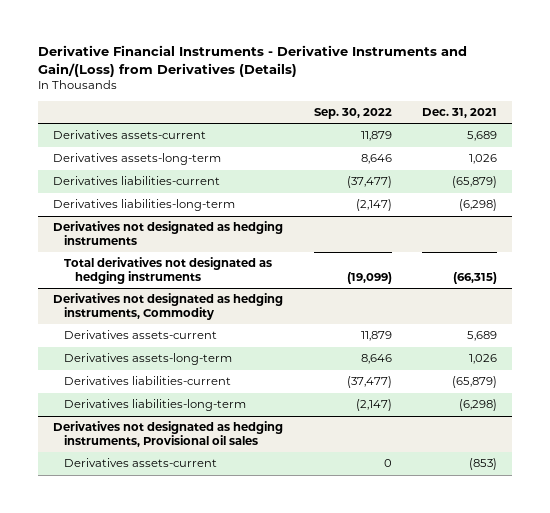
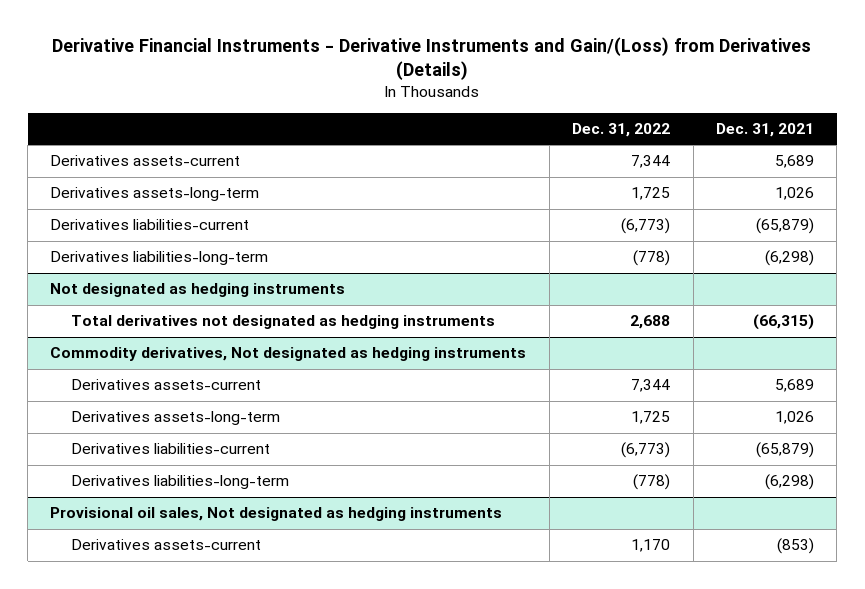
[313,108,392,120] Sep. 30, 2022 -> none
none -> [572,123,671,138] Dec. 31, 2022
[53,221,284,246] Derivatives not designated as hedging instruments -> [50,283,346,298] Not designated as hedging instruments
[53,293,284,321] Derivatives not designated as hedging instruments, Commodity -> [50,347,527,362] Commodity derivatives, Not designated as hedging instruments
[53,421,284,448] Derivatives not designated as hedging instruments, Provisional oil sales -> [50,507,503,522] Provisional oil sales, Not designated as hedging instruments

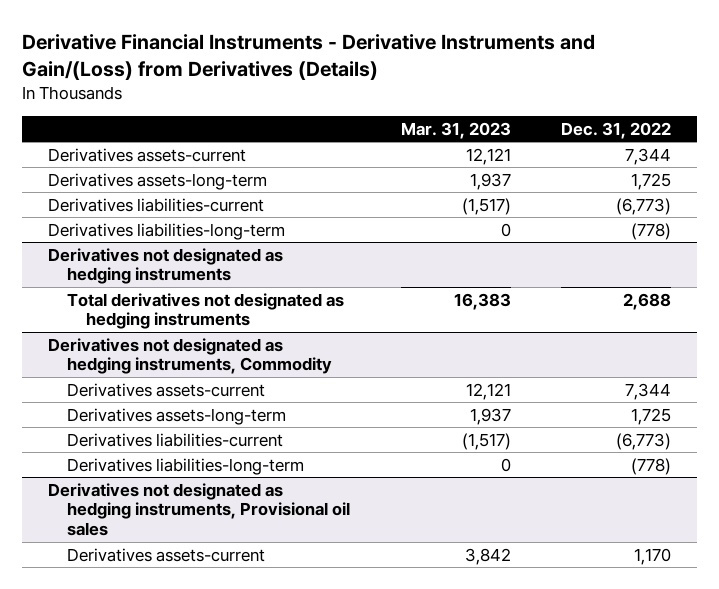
[716,123,815,138] Dec. 31, 2021 -> none
none -> [400,121,511,139] Mar. 31, 2023
[50,283,346,298] Not designated as hedging instruments -> [47,247,283,285] Derivatives not designated as hedging instruments
[50,347,527,362] Commodity derivatives, Not designated as hedging instruments -> [47,337,332,375] Derivatives not designated as hedging instruments, Commodity
[50,507,503,522] Provisional oil sales, Not designated as hedging instruments -> [47,482,350,537] Derivatives not designated as hedging instruments, Provisional oil sales

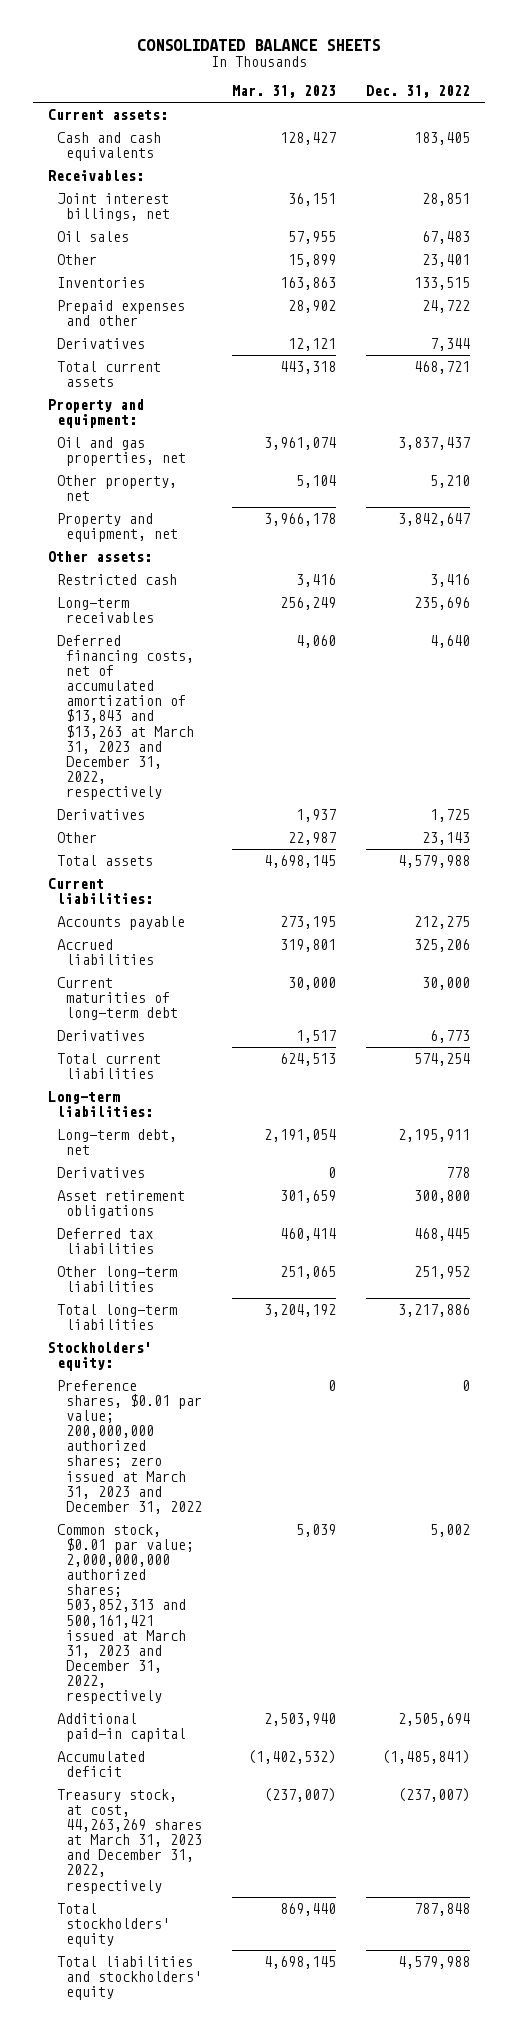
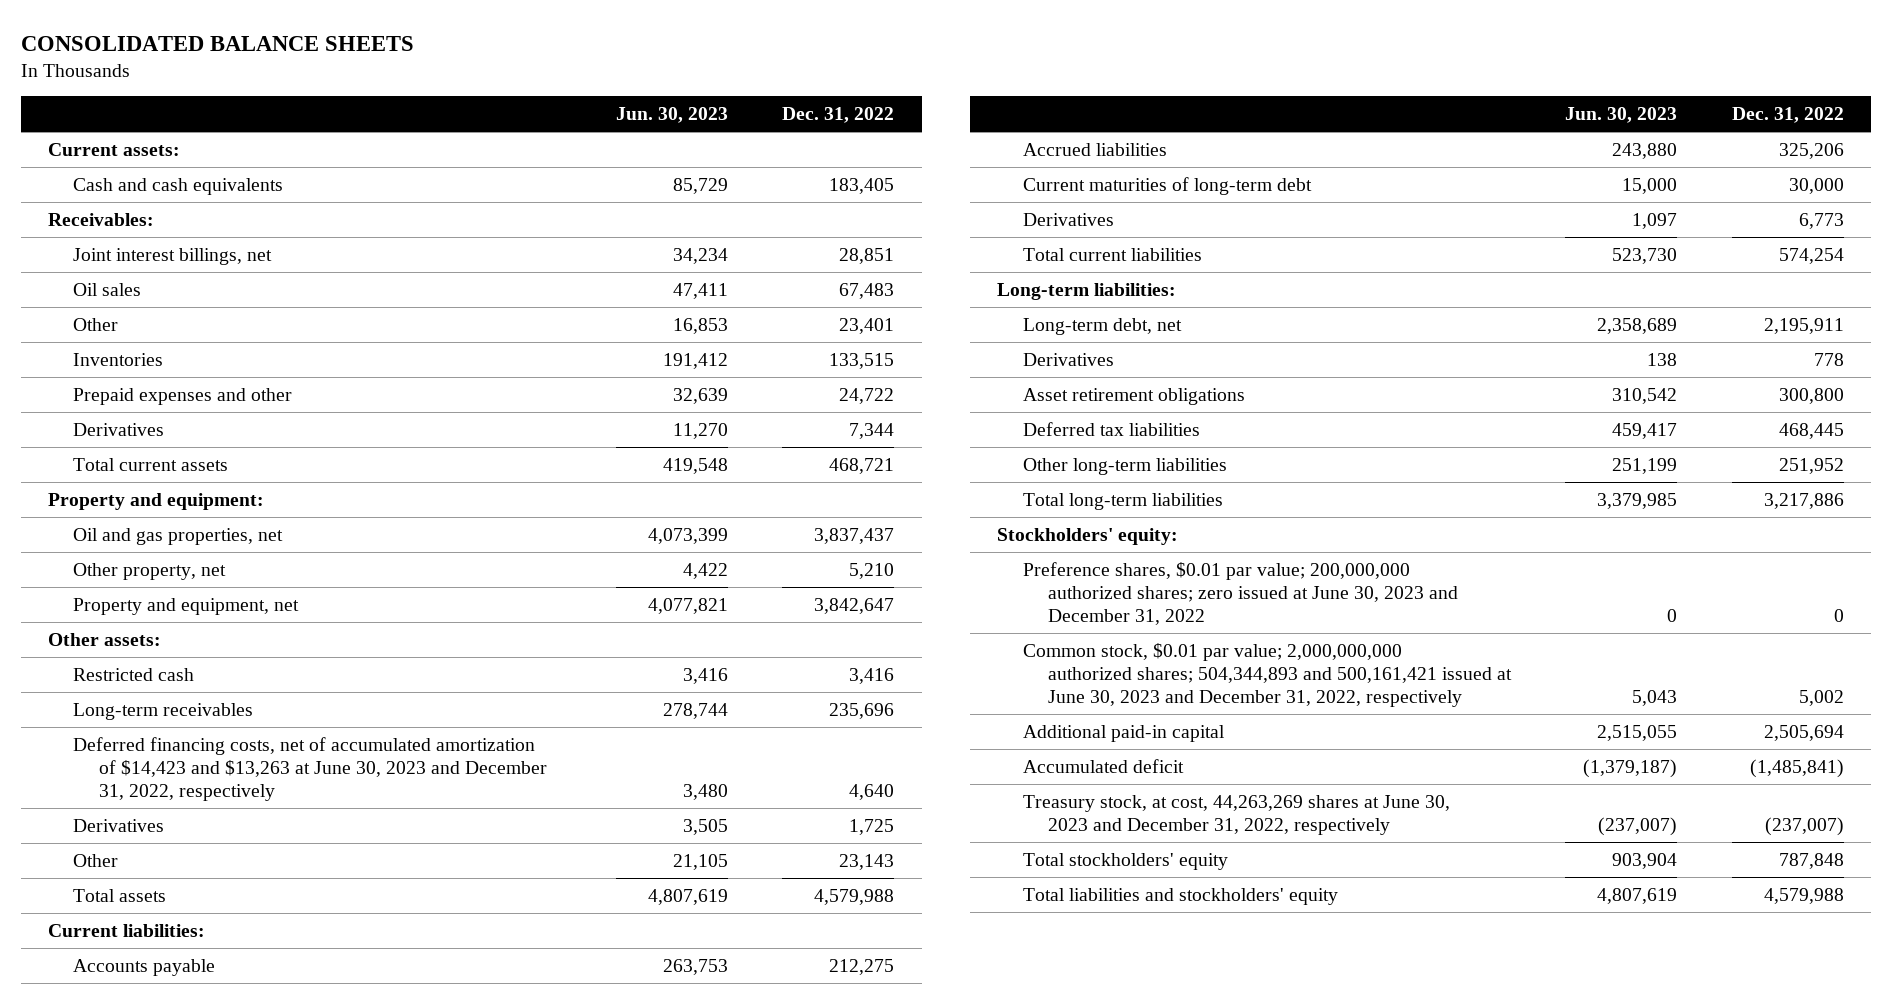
[231,85,336,99] Mar. 31, 2023 -> none
none -> [616,106,729,123] Jun. 30, 2023
[56,635,194,800] Deferred financing costs, net of accumulated amortization of $13,843 and $13,263 at March 31, 2023 and December 31, 2022, respectively -> [73,736,547,801] Deferred financing costs, net of accumulated amortization of $14,423 and $13,263 at June 30, 2023 and December 31, 2022, respectively
[56,1380,202,1514] Preference shares, $0.01 par value; 200,000,000 authorized shares; zero issued at March 31, 2023 and December 31, 2022 -> [1022,561,1459,625] Preference shares, $0.01 par value; 200,000,000 authorized shares; zero issued at June 30, 2023 and December 31, 2022
[56,1524,194,1704] Common stock, $0.01 par value; 2,000,000,000 authorized shares; 503,852,313 and 500,161,421 issued at March 31, 2023 and December 31, 2022, respectively -> [1022,642,1513,707] Common stock, $0.01 par value; 2,000,000,000 authorized shares; 504,344,893 and 500,161,421 issued at June 30, 2023 and December 31, 2022, respectively
[56,1789,202,1894] Treasury stock, at cost, 44,263,269 shares at March 31, 2023 and December 31, 2022, respectively -> [1022,794,1450,835] Treasury stock, at cost, 44,263,269 shares at June 30, 2023 and December 31, 2022, respectively

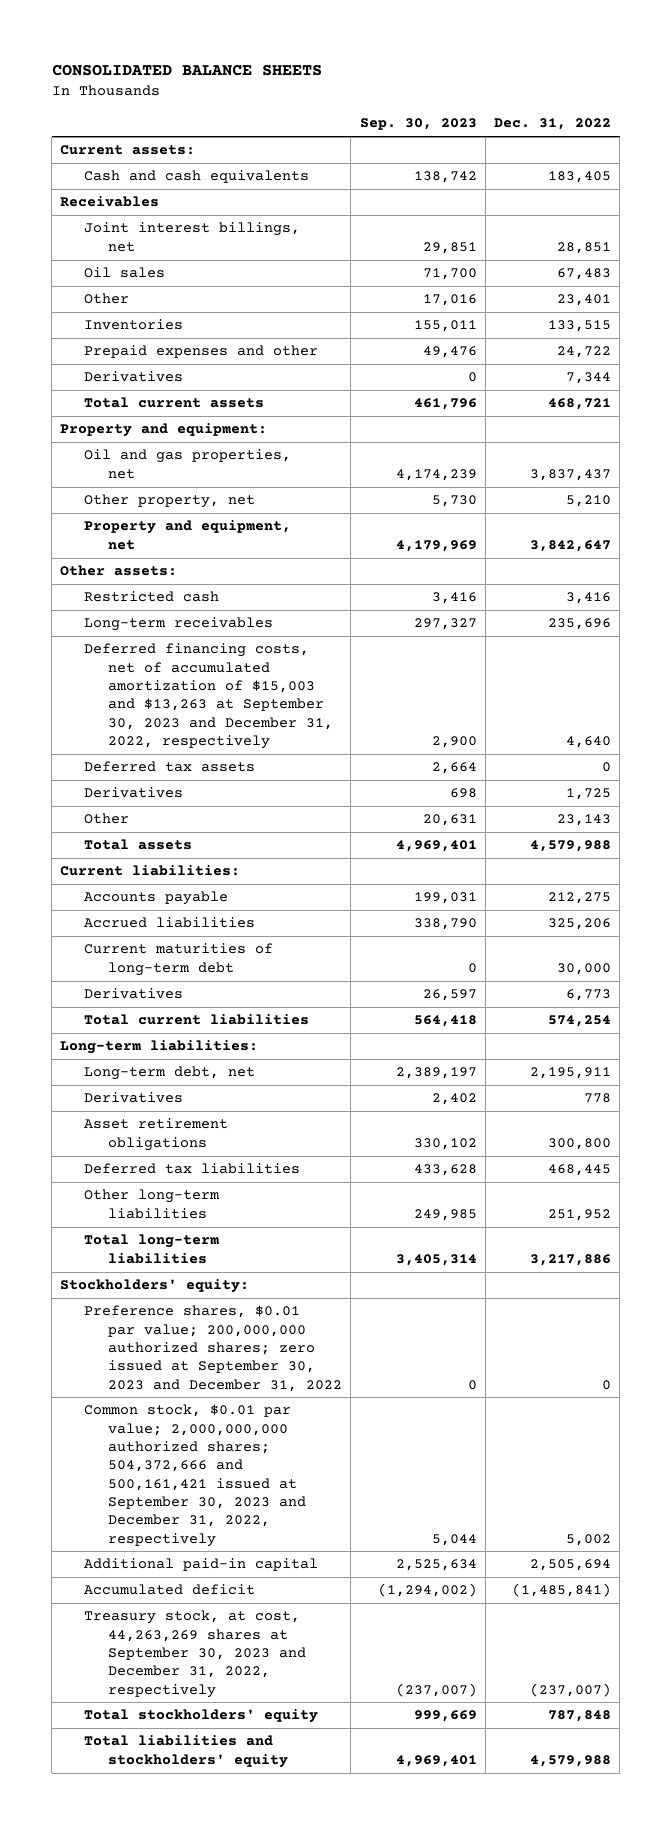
[616,106,729,123] Jun. 30, 2023 -> none
none -> [359,118,477,131] Sep. 30, 2023
[47,212,154,226] Receivables: -> [60,196,160,208] Receivables
[73,736,547,801] Deferred financing costs, net of accumulated amortization of $14,423 and $13,263 at June 30, 2023 and December 31, 2022, respectively -> [84,643,333,749] Deferred financing costs, net of accumulated amortization of $15,003 and $13,263 at September 30, 2023 and December 31, 2022, respectively
none -> [84,761,256,773] Deferred tax assets
[1022,561,1459,625] Preference shares, $0.01 par value; 200,000,000 authorized shares; zero issued at June 30, 2023 and December 31, 2022 -> [84,1305,342,1392] Preference shares, $0.01 par value; 200,000,000 authorized shares; zero issued at September 30, 2023 and December 31, 2022
[1022,642,1513,707] Common stock, $0.01 par value; 2,000,000,000 authorized shares; 504,344,893 and 500,161,421 issued at June 30, 2023 and December 31, 2022, respectively -> [84,1404,306,1547] Common stock, $0.01 par value; 2,000,000,000 authorized shares; 504,372,666 and 500,161,421 issued at September 30, 2023 and December 31, 2022, respectively
[1022,794,1450,835] Treasury stock, at cost, 44,263,269 shares at June 30, 2023 and December 31, 2022, respectively -> [84,1610,306,1698] Treasury stock, at cost, 44,263,269 shares at September 30, 2023 and December 31, 2022, respectively

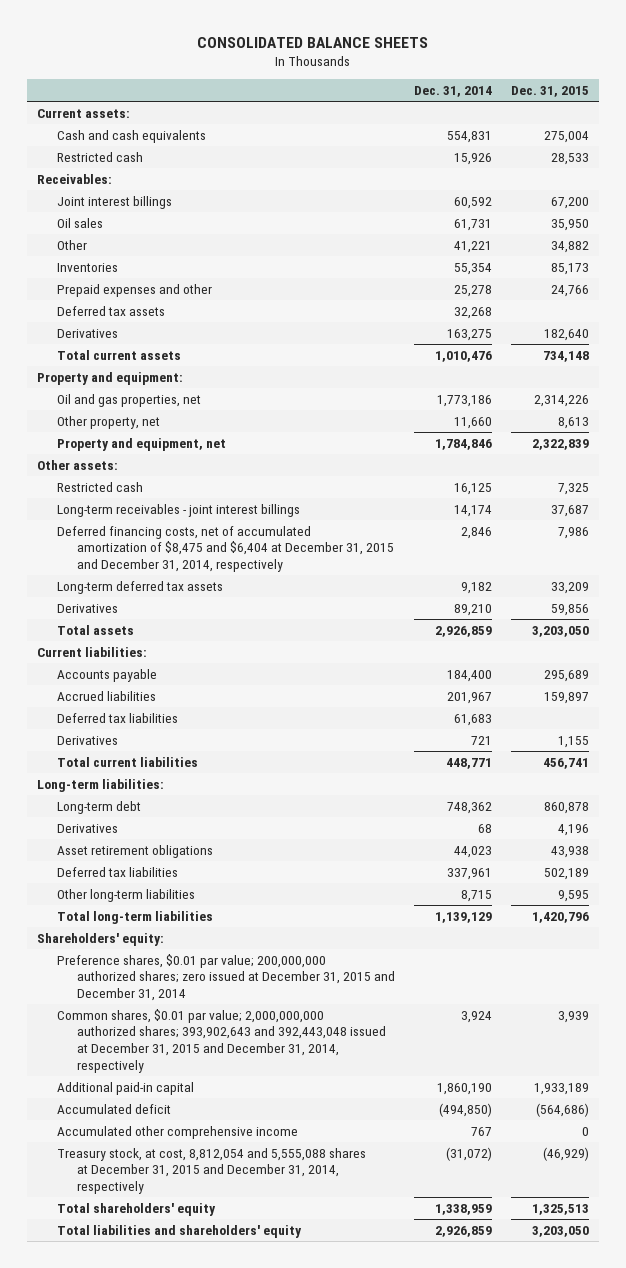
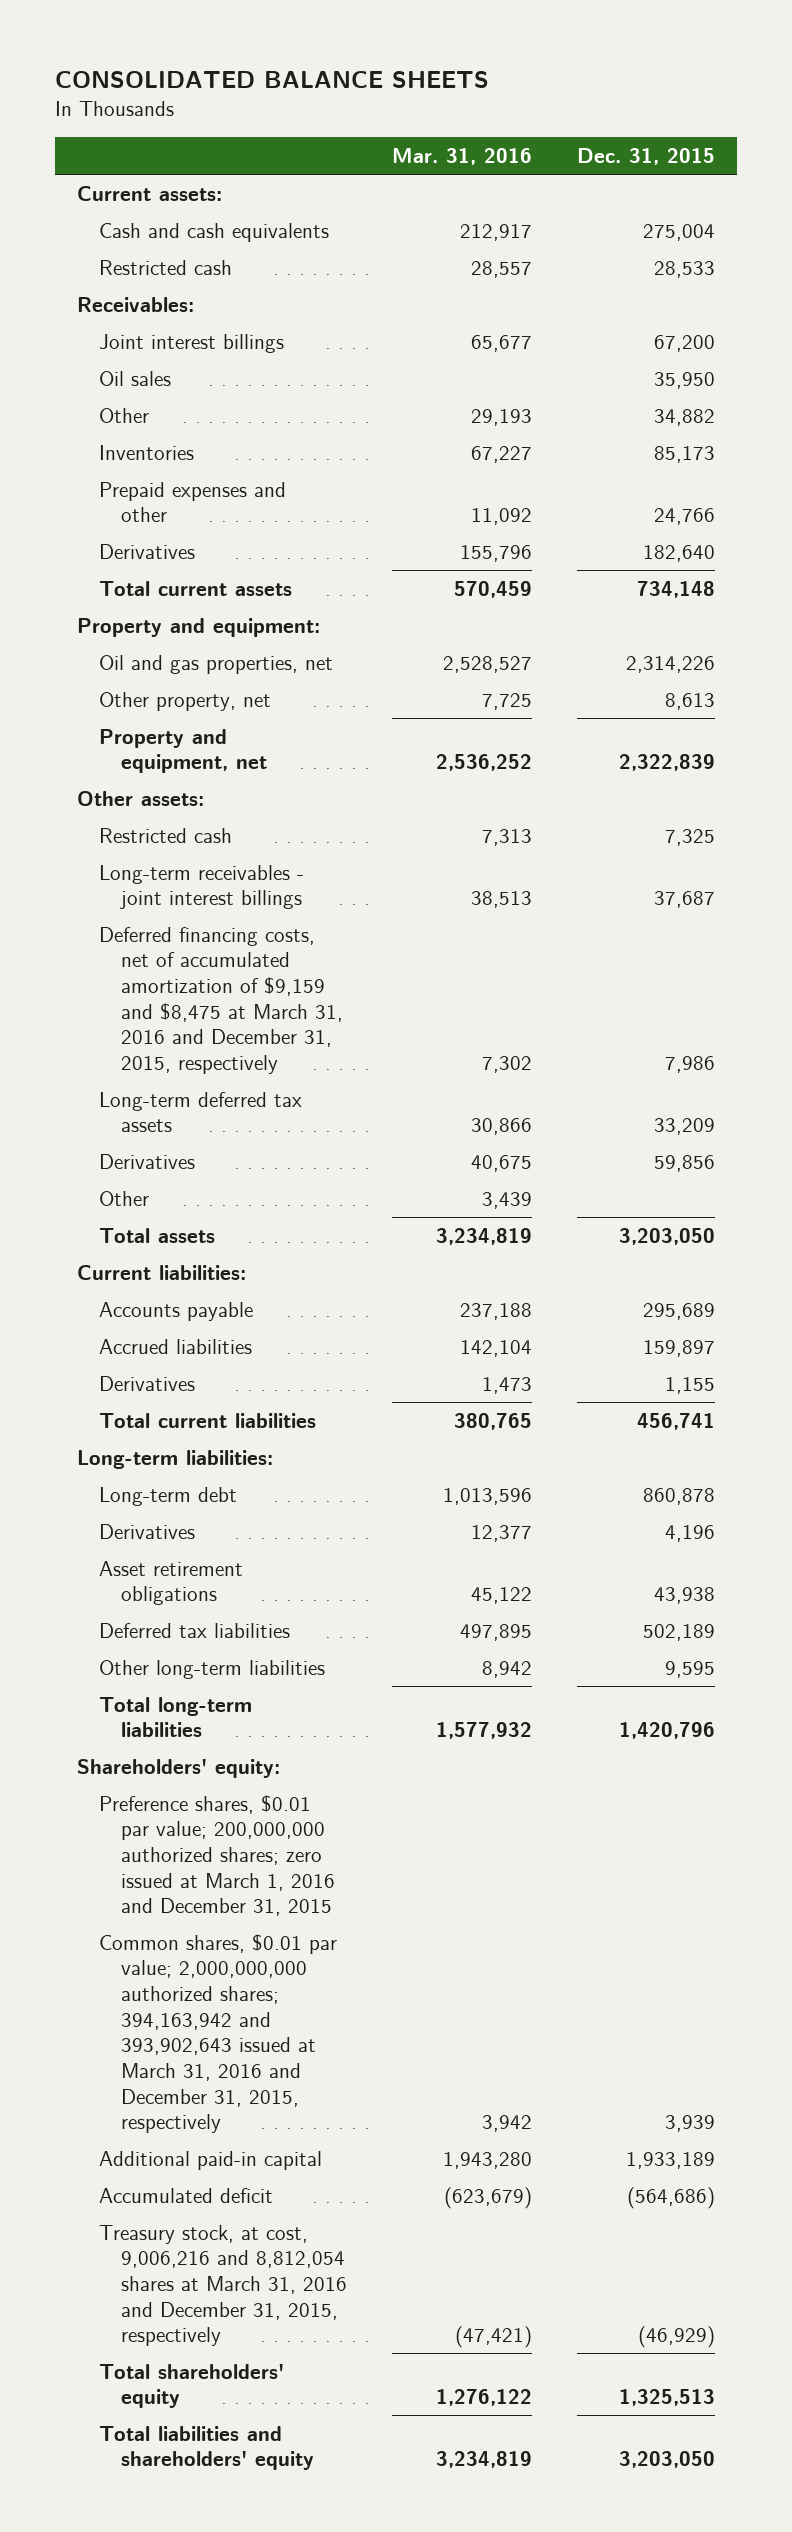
[414,85,493,97] Dec. 31, 2014 -> none
none -> [391,148,532,166] Mar. 31, 2016
[56,305,165,316] Deferred tax assets -> none
[56,525,395,573] Deferred financing costs, net of accumulated amortization of $8,475 and $6,404 at December 31, 2015 and December 31, 2014, respectively -> [99,926,344,1074] Deferred financing costs, net of accumulated amortization of $9,159 and $8,475 at March 31, 2016 and December 31, 2015, respectively
none -> [99,1190,150,1206] Other
[56,712,178,723] Deferred tax liabilities -> none
[56,953,396,1002] Preference shares, $0.01 par value; 200,000,000 authorized shares; zero issued at December 31, 2015 and December 31, 2014 -> [99,1794,336,1917] Preference shares, $0.01 par value; 200,000,000 authorized shares; zero issued at March 1, 2016 and December 31, 2015
[56,1008,387,1073] Common shares, $0.01 par value; 2,000,000,000 authorized shares; 393,902,643 and 392,443,048 issued at December 31, 2015 and December 31, 2014, respectively -> [99,1933,338,2134] Common shares, $0.01 par value; 2,000,000,000 authorized shares; 394,163,942 and 393,902,643 issued at March 31, 2016 and December 31, 2015, respectively
[56,1125,298,1139] Accumulated other comprehensive income -> none
[56,1147,366,1195] Treasury stock, at cost, 8,812,054 and 5,555,088 shares at December 31, 2015 and December 31, 2014, respectively -> [99,2224,348,2347] Treasury stock, at cost, 9,006,216 and 8,812,054 shares at March 31, 2016 and December 31, 2015, respectively

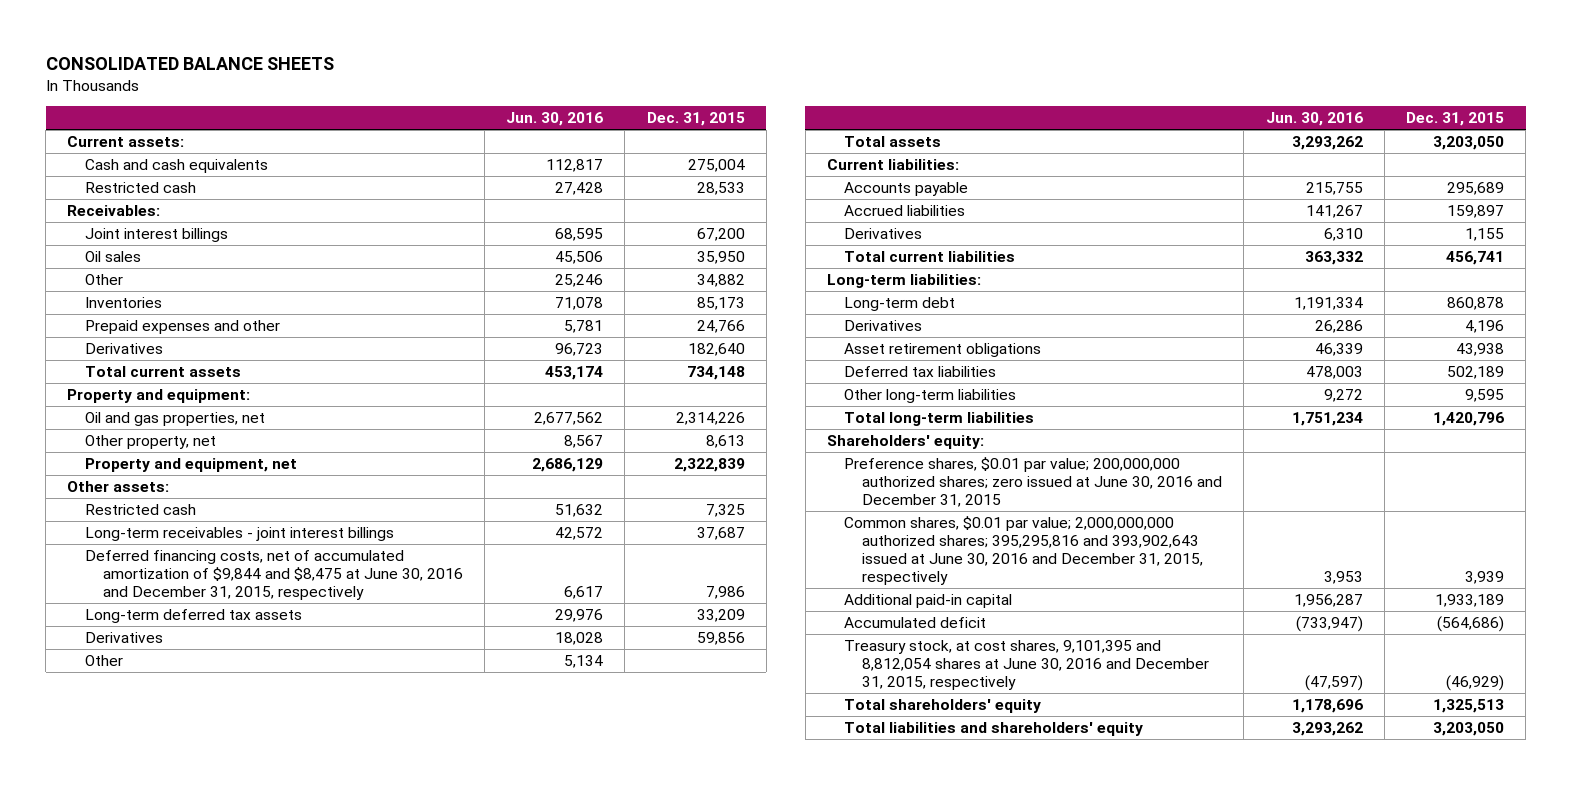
[391,148,532,166] Mar. 31, 2016 -> none
none -> [506,112,604,127] Jun. 30, 2016
[99,926,344,1074] Deferred financing costs, net of accumulated amortization of $9,159 and $8,475 at March 31, 2016 and December 31, 2015, respectively -> [85,550,463,600] Deferred financing costs, net of accumulated amortization of $9,844 and $8,475 at June 30, 2016 and December 31, 2015, respectively
[99,1794,336,1917] Preference shares, $0.01 par value; 200,000,000 authorized shares; zero issued at March 1, 2016 and December 31, 2015 -> [844,457,1223,507] Preference shares, $0.01 par value; 200,000,000 authorized shares; zero issued at June 30, 2016 and December 31, 2015
[99,1933,338,2134] Common shares, $0.01 par value; 2,000,000,000 authorized shares; 394,163,942 and 393,902,643 issued at March 31, 2016 and December 31, 2015, respectively -> [844,516,1204,585] Common shares, $0.01 par value; 2,000,000,000 authorized shares; 395,295,816 and 393,902,643 issued at June 30, 2016 and December 31, 2015, respectively
[99,2224,348,2347] Treasury stock, at cost, 9,006,216 and 8,812,054 shares at March 31, 2016 and December 31, 2015, respectively -> [844,640,1210,690] Treasury stock, at cost shares, 9,101,395 and 8,812,054 shares at June 30, 2016 and December 31, 2015, respectively

